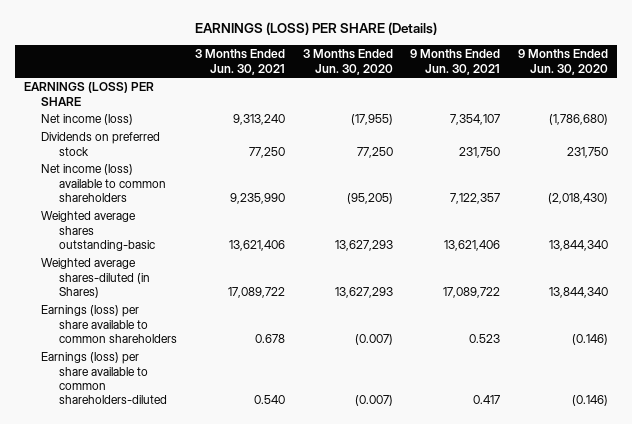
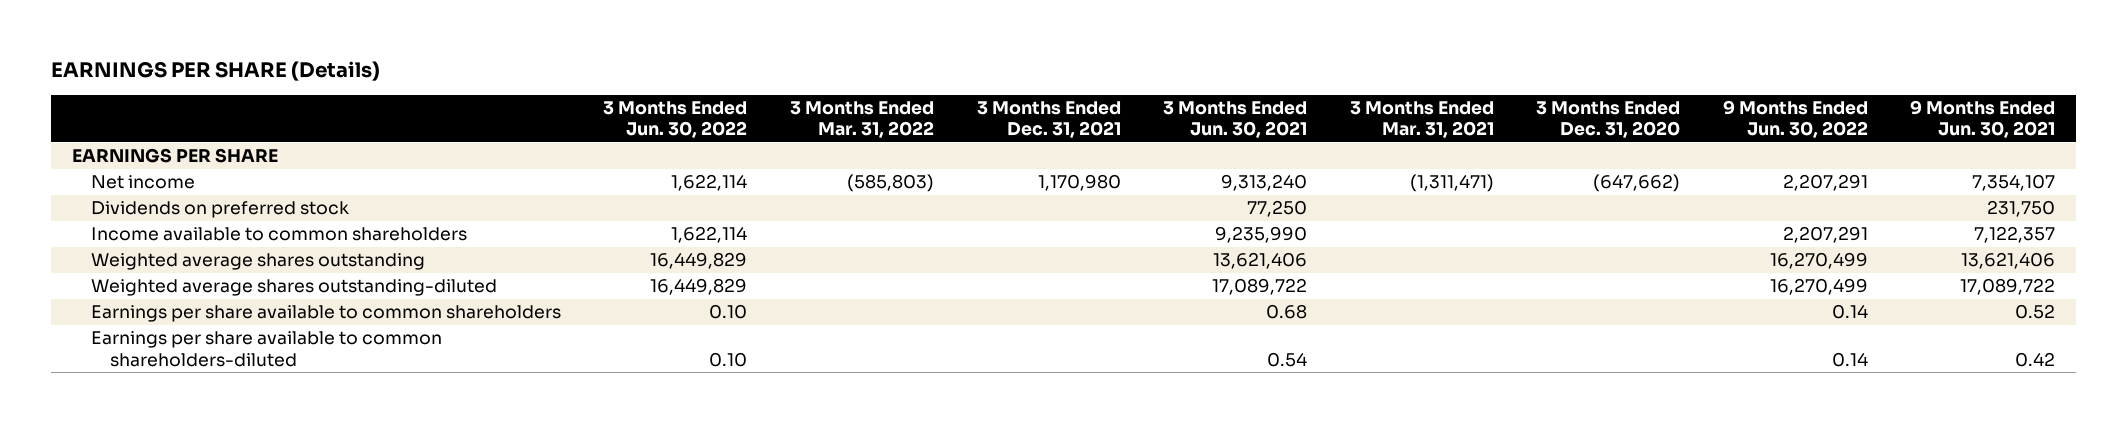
[194,22,437,36] EARNINGS (LOSS) PER SHARE (Details) -> [50,61,380,82] EARNINGS PER SHARE (Details)
[302,49,393,75] 3 Months Ended Jun. 30, 2020 -> none
[518,49,609,75] 9 Months Ended Jun. 30, 2020 -> none
none -> [603,100,748,139] 3 Months Ended Jun. 30, 2022
none -> [789,100,934,139] 3 Months Ended Mar. 31, 2022
none -> [976,100,1121,139] 3 Months Ended Dec. 31, 2021
none -> [1349,100,1494,139] 3 Months Ended Mar. 31, 2021
none -> [1536,100,1681,139] 3 Months Ended Dec. 31, 2020
none -> [1722,99,1868,139] 9 Months Ended Jun. 30, 2022
[23,82,154,106] EARNINGS (LOSS) PER SHARE -> [71,148,278,164] EARNINGS PER SHARE
[41,114,134,126] Net income (loss) -> [90,175,195,190] Net income
[41,164,167,203] Net income (loss) available to common shareholders -> [90,227,467,242] Income available to common shareholders
[41,211,156,252] Weighted average shares outstanding-basic -> [90,253,425,271] Weighted average shares outstanding
[41,258,151,299] Weighted average shares-diluted (in Shares) -> [90,279,497,297] Weighted average shares outstanding-diluted
[41,305,178,344] Earnings (loss) per share available to common shareholders -> [90,305,561,323] Earnings per share available to common shareholders
[254,334,285,344] 0.678 -> [1266,304,1308,320] 0.68
[469,334,501,344] 0.523 -> [2015,304,2056,320] 0.52
[41,352,168,405] Earnings (loss) per share available to common shareholders-diluted -> [90,331,442,367] Earnings per share available to common shareholders-diluted
[253,395,285,405] 0.540 -> [1267,351,1308,367] 0.54
[473,395,501,405] 0.417 -> [2015,351,2056,367] 0.42

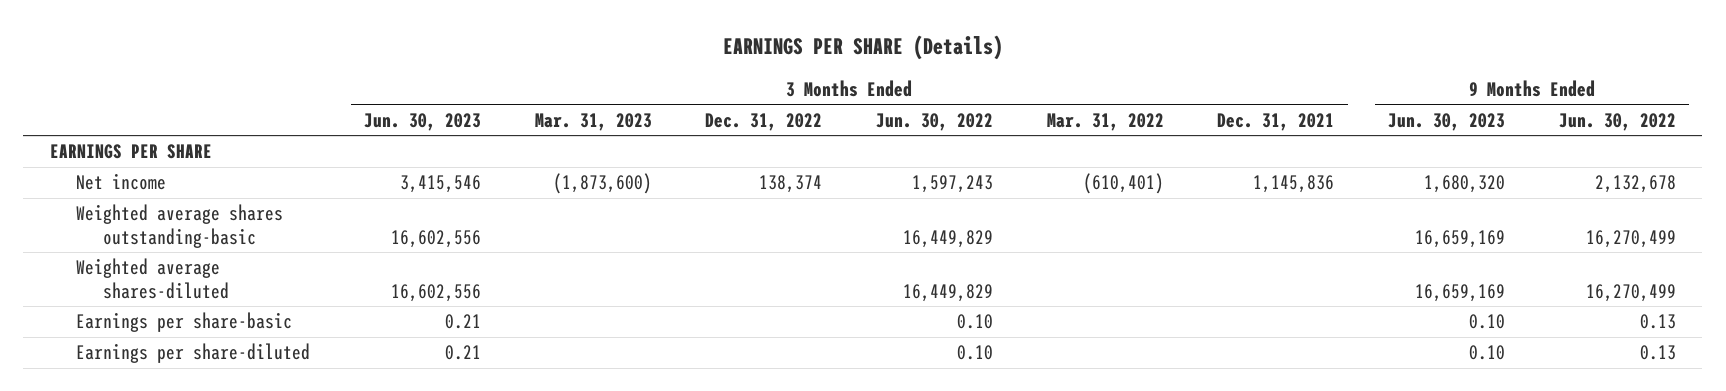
[1163,100,1308,139] 3 Months Ended Jun. 30, 2021 -> none
[1349,100,1494,139] 3 Months Ended Mar. 31, 2021 -> none
[1536,100,1681,139] 3 Months Ended Dec. 31, 2020 -> none
[1910,99,2056,139] 9 Months Ended Jun. 30, 2021 -> none
none -> [364,112,482,131] Jun. 30, 2023
none -> [534,112,652,131] Mar. 31, 2023
none -> [705,112,823,131] Dec. 31, 2022
none -> [1387,112,1505,131] Jun. 30, 2023
[90,201,349,219] Dividends on preferred stock -> none
[90,227,467,242] Income available to common shareholders -> none
[671,174,748,192] 1,622,114 -> [911,175,993,194] 1,597,243
[846,174,934,193] (585,803) -> [1082,173,1164,195] (610,401)
[1037,174,1121,192] 1,170,980 -> [1253,175,1335,194] 1,145,836
[1782,174,1868,192] 2,207,291 -> [1594,175,1676,194] 2,132,678
[90,253,425,271] Weighted average shares outstanding -> [76,204,284,248] Weighted average shares outstanding-basic
[90,279,497,297] Weighted average shares outstanding-diluted -> [76,258,229,299] Weighted average shares-diluted
[90,305,561,323] Earnings per share available to common shareholders -> [76,312,293,333] Earnings per share-basic
[1831,304,1868,320] 0.14 -> [1639,314,1676,330] 0.13
[90,331,442,367] Earnings per share available to common shareholders-diluted -> [76,343,311,364] Earnings per share-diluted
[1831,351,1868,367] 0.14 -> [1639,345,1676,361] 0.13

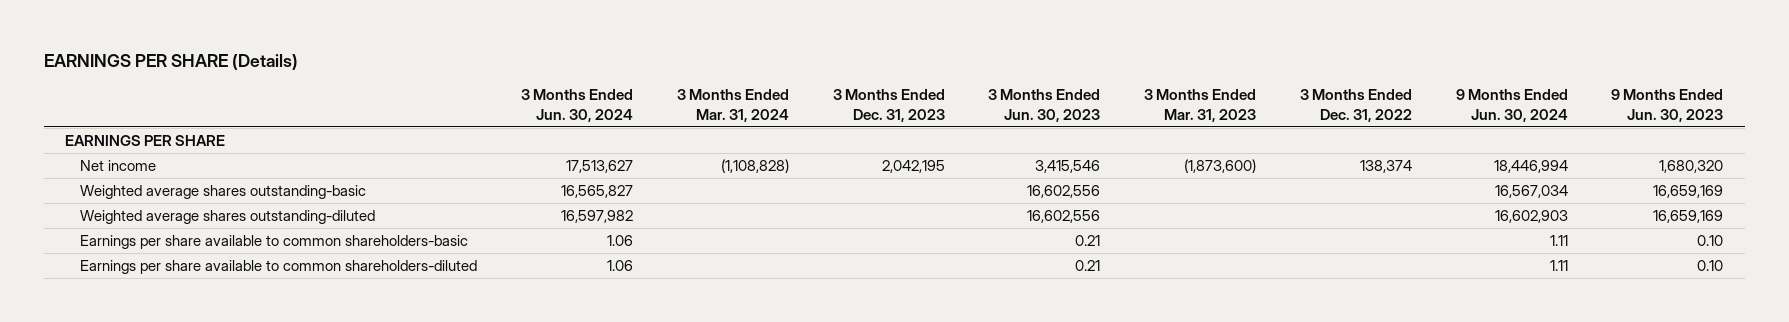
[875,112,993,131] Jun. 30, 2022 -> none
[1046,112,1164,131] Mar. 31, 2022 -> none
[1217,112,1335,131] Dec. 31, 2021 -> none
[1558,112,1676,131] Jun. 30, 2022 -> none
none -> [521,89,634,122] 3 Months Ended Jun. 30, 2024
none -> [676,89,789,122] 3 Months Ended Mar. 31, 2024
none -> [832,89,945,122] 3 Months Ended Dec. 31, 2023
none -> [1455,89,1568,122] 9 Months Ended Jun. 30, 2024
[76,258,229,299] Weighted average shares-diluted -> [80,210,376,225] Weighted average shares outstanding-diluted
[76,312,293,333] Earnings per share-basic -> [80,235,469,250] Earnings per share available to common shareholders-basic
[76,343,311,364] Earnings per share-diluted -> [80,260,478,275] Earnings per share available to common shareholders-diluted

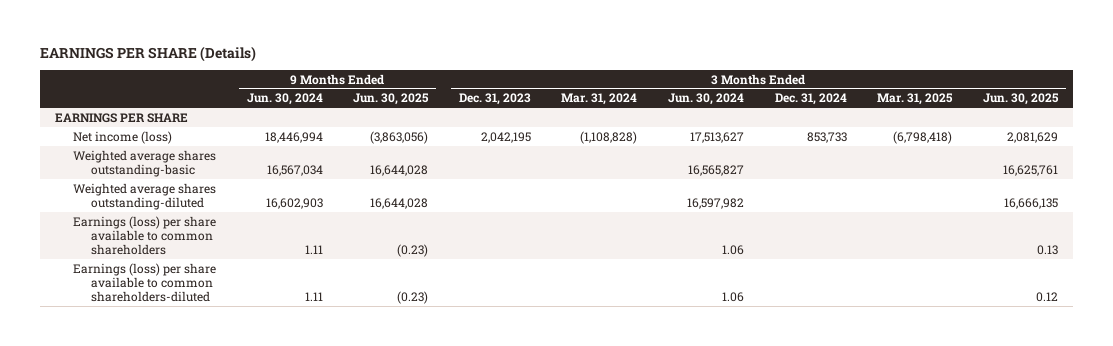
[988,89,1101,122] 3 Months Ended Jun. 30, 2023 -> none
[1144,89,1257,122] 3 Months Ended Mar. 31, 2023 -> none
[1299,89,1412,122] 3 Months Ended Dec. 31, 2022 -> none
[1611,89,1724,122] 9 Months Ended Jun. 30, 2023 -> none
none -> [353,93,430,106] Jun. 30, 2025
none -> [774,93,847,106] Dec. 31, 2024
none -> [877,93,954,106] Mar. 31, 2025
none -> [983,93,1060,106] Jun. 30, 2025
[80,160,157,172] Net income -> [72,130,172,144] Net income (loss)
[80,235,469,250] Earnings per share available to common shareholders-basic -> [72,215,216,255] Earnings (loss) per share available to common shareholders
[80,260,478,275] Earnings per share available to common shareholders-diluted -> [72,262,216,302] Earnings (loss) per share available to common shareholders-diluted

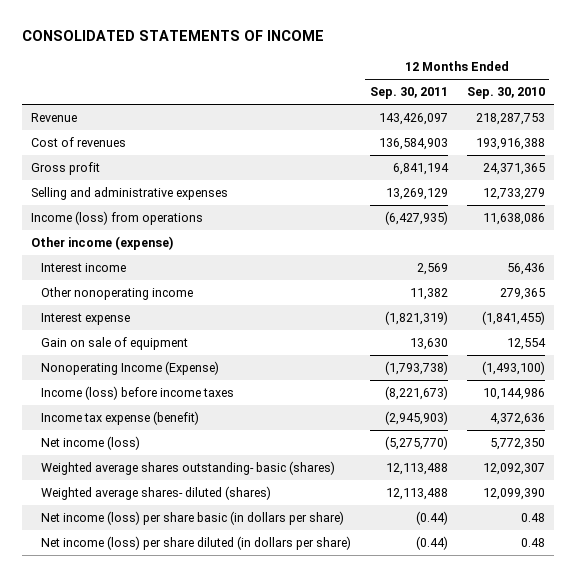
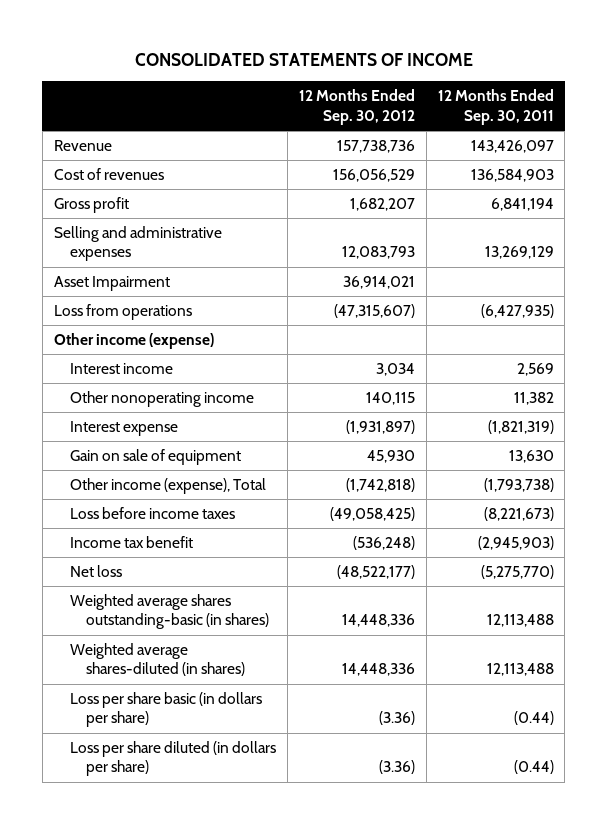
[466,87,545,100] Sep. 30, 2010 -> none
none -> [298,89,415,125] 12 Months Ended Sep. 30, 2012
none -> [53,275,170,291] Asset Impairment
[31,211,204,226] Income (loss) from operations -> [53,303,192,320] Loss from operations
[41,361,220,376] Nonoperating Income (Expense) -> [70,477,267,494] Other income (expense), Total
[41,386,235,401] Income (loss) before income taxes -> [70,506,236,519] Loss before income taxes
[41,411,200,426] Income tax expense (benefit) -> [70,535,194,548] Income tax benefit
[41,436,141,451] Net income (loss) -> [70,564,123,577] Net loss
[41,461,336,476] Weighted average shares outstanding- basic (shares) -> [70,593,270,630] Weighted average shares outstanding-basic (in shares)
[41,486,272,501] Weighted average shares- diluted (shares) -> [70,642,246,677] Weighted average shares-diluted (in shares)
[41,511,345,526] Net income (loss) per share basic (in dollars per share) -> [70,691,263,728] Loss per share basic (in dollars per share)
[41,536,352,551] Net income (loss) per share diluted (in dollars per share) -> [70,740,277,777] Loss per share diluted (in dollars per share)

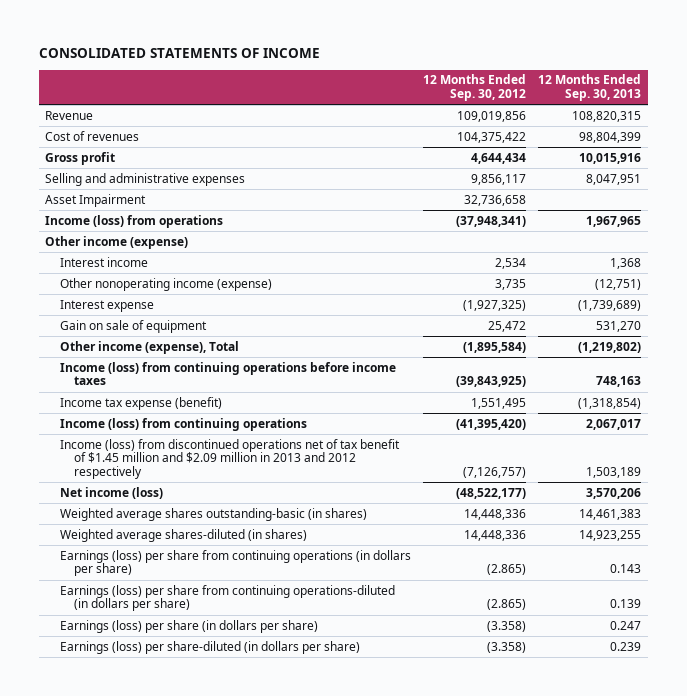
[437,89,554,125] 12 Months Ended Sep. 30, 2011 -> none
none -> [538,74,642,101] 12 Months Ended Sep. 30, 2013
[336,139,415,153] 157,738,736 -> [456,110,526,122] 109,019,856
[332,168,415,182] 156,056,529 -> [456,131,526,143] 104,375,422
[349,197,415,211] 1,682,207 -> [470,152,526,164] 4,644,434
[341,246,415,260] 12,083,793 -> [470,173,526,185] 9,856,117
[342,275,415,289] 36,914,021 -> [463,194,526,206] 32,736,658
[53,303,192,320] Loss from operations -> [45,214,224,228] Income (loss) from operations
[333,303,415,318] (47,315,607) -> [455,215,526,227] (37,948,341)
[375,362,415,376] 3,034 -> [494,257,526,269] 2,534
[70,390,255,407] Other nonoperating income -> [59,277,272,291] Other nonoperating income (expense)
[365,391,415,405] 140,115 -> [494,278,526,290] 3,735
[345,419,415,434] (1,931,897) -> [462,299,526,311] (1,927,325)
[366,449,415,463] 45,930 -> [487,320,526,332] 25,472
[345,477,415,492] (1,742,818) -> [462,341,526,353] (1,895,584)
[70,506,236,519] Loss before income taxes -> [59,361,396,386] Income (loss) from continuing operations before income taxes
[329,506,415,521] (49,058,425) -> [455,376,526,388] (39,843,925)
[70,535,194,548] Income tax benefit -> [59,396,222,410] Income tax expense (benefit)
[352,535,415,550] (536,248) -> [470,397,526,409] 1,551,495
none -> [59,417,307,431] Income (loss) from continuing operations
none -> [59,438,400,480] Income (loss) from discontinued operations net of tax benefit of $1.45 million and $2.09 million in 2013 and 2012 respectively
[70,564,123,577] Net loss -> [59,486,163,499] Net income (loss)
none -> [59,549,411,577] Earnings (loss) per share from continuing operations (in dollars per share)
none -> [59,584,395,612] Earnings (loss) per share from continuing operations-diluted (in dollars per share)
[70,691,263,728] Loss per share basic (in dollars per share) -> [59,619,318,633] Earnings (loss) per share (in dollars per share)
[378,711,415,726] (3.36) -> [486,620,526,632] (3.358)
[70,740,277,777] Loss per share diluted (in dollars per share) -> [59,640,360,654] Earnings (loss) per share-diluted (in dollars per share)
[378,760,415,775] (3.36) -> [486,641,526,653] (3.358)

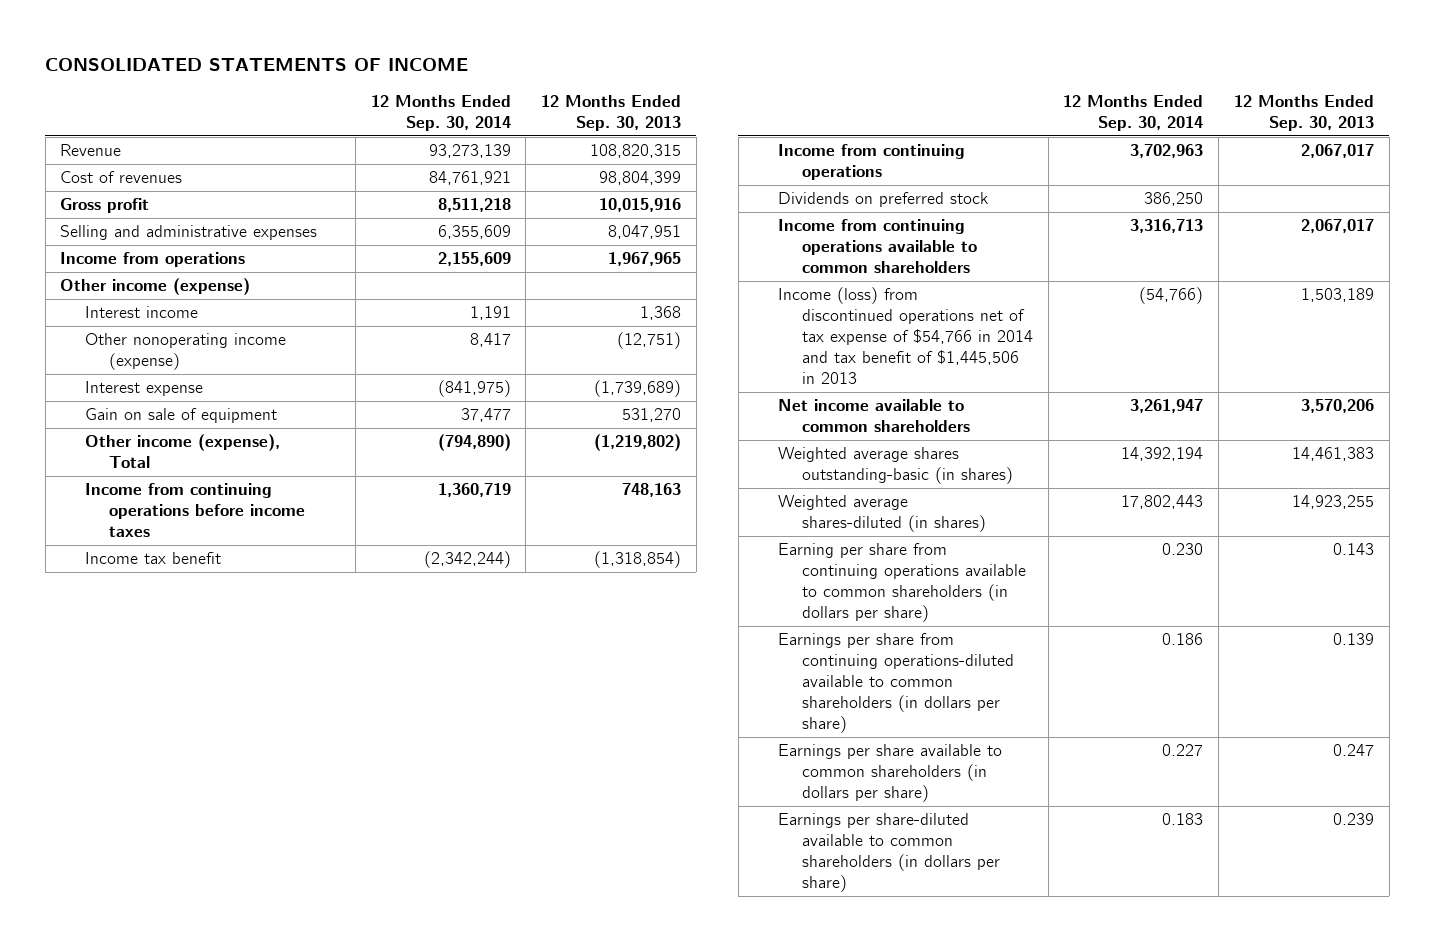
[422,74,526,101] 12 Months Ended Sep. 30, 2012 -> none
none -> [370,94,511,131] 12 Months Ended Sep. 30, 2014
[45,193,147,207] Asset Impairment -> none
[45,214,224,228] Income (loss) from operations -> [60,252,246,268] Income from operations
[59,361,396,386] Income (loss) from continuing operations before income taxes -> [84,483,305,538] Income from continuing operations before income taxes
[59,396,222,410] Income tax expense (benefit) -> [84,552,221,565] Income tax benefit
none -> [777,144,965,181] Income from continuing operations
none -> [777,192,988,208] Dividends on preferred stock
[59,417,307,431] Income (loss) from continuing operations -> [777,219,977,274] Income from continuing operations available to common shareholders
[59,438,400,480] Income (loss) from discontinued operations net of tax benefit of $1.45 million and $2.09 million in 2013 and 2012 respectively -> [777,287,1033,384] Income (loss) from discontinued operations net of tax expense of $54,766 in 2014 and tax benefit of $1,445,506 in 2013
[59,486,163,499] Net income (loss) -> [777,399,970,433] Net income available to common shareholders
[59,549,411,577] Earnings (loss) per share from continuing operations (in dollars per share) -> [777,543,1026,623] Earning per share from continuing operations available to common shareholders (in dollars per share)
[59,584,395,612] Earnings (loss) per share from continuing operations-diluted (in dollars per share) -> [777,633,1014,733] Earnings per share from continuing operations-diluted available to common shareholders (in dollars per share)
[59,619,318,633] Earnings (loss) per share (in dollars per share) -> [777,744,1002,803] Earnings per share available to common shareholders (in dollars per share)
[59,640,360,654] Earnings (loss) per share-diluted (in dollars per share) -> [777,813,1000,893] Earnings per share-diluted available to common shareholders (in dollars per share)

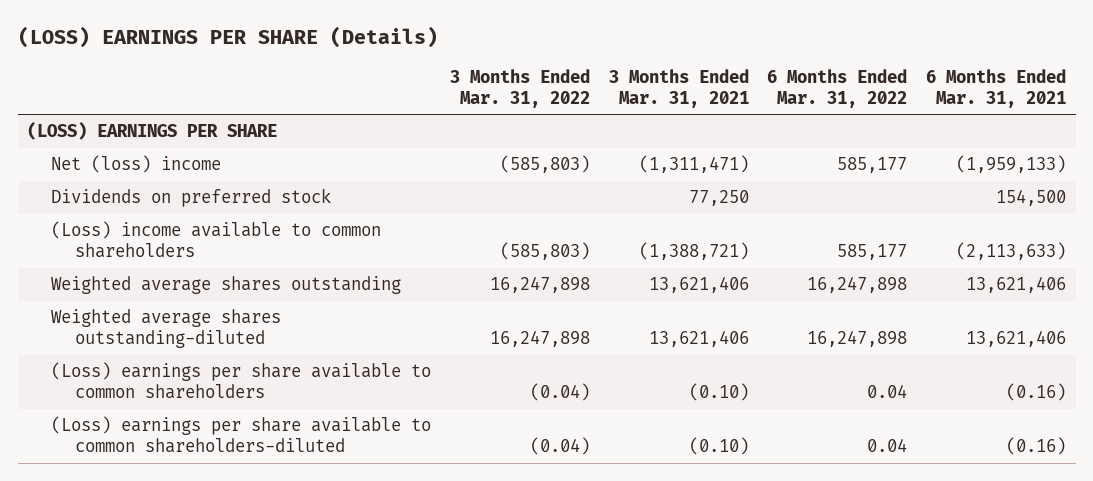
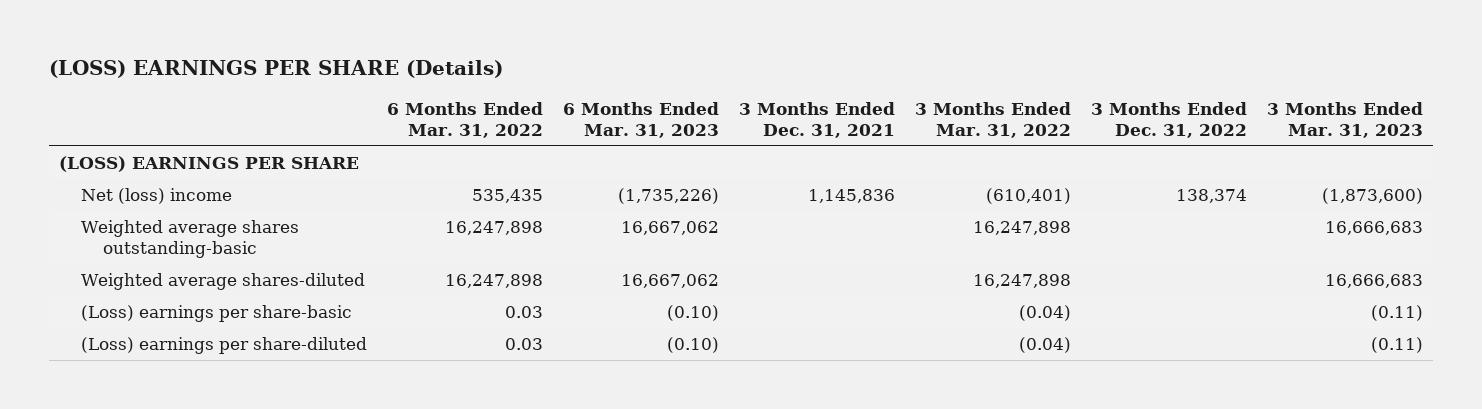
[608,68,749,109] 3 Months Ended Mar. 31, 2021 -> none
[926,68,1067,109] 6 Months Ended Mar. 31, 2021 -> none
none -> [562,101,719,138] 6 Months Ended Mar. 31, 2023
none -> [739,101,896,138] 3 Months Ended Dec. 31, 2021
none -> [1091,101,1248,138] 3 Months Ended Dec. 31, 2022
none -> [1267,101,1424,138] 3 Months Ended Mar. 31, 2023
[51,188,332,208] Dividends on preferred stock -> none
[51,221,382,259] (Loss) income available to common shareholders -> none
[499,155,590,174] (585,803) -> [986,188,1072,205] (610,401)
[837,157,908,174] 585,177 -> [471,189,543,204] 535,435
[51,276,402,295] Weighted average shares outstanding -> [80,220,299,259] Weighted average shares outstanding-basic
[51,309,282,349] Weighted average shares outstanding-diluted -> [80,273,365,291] Weighted average shares-diluted
[51,362,432,400] (Loss) earnings per share available to common shareholders -> [80,305,352,323] (Loss) earnings per share-basic
[867,384,908,399] 0.04 -> [504,306,543,319] 0.03
[51,416,432,454] (Loss) earnings per share available to common shareholders-diluted -> [80,337,367,355] (Loss) earnings per share-diluted
[867,438,908,453] 0.04 -> [504,338,543,351] 0.03

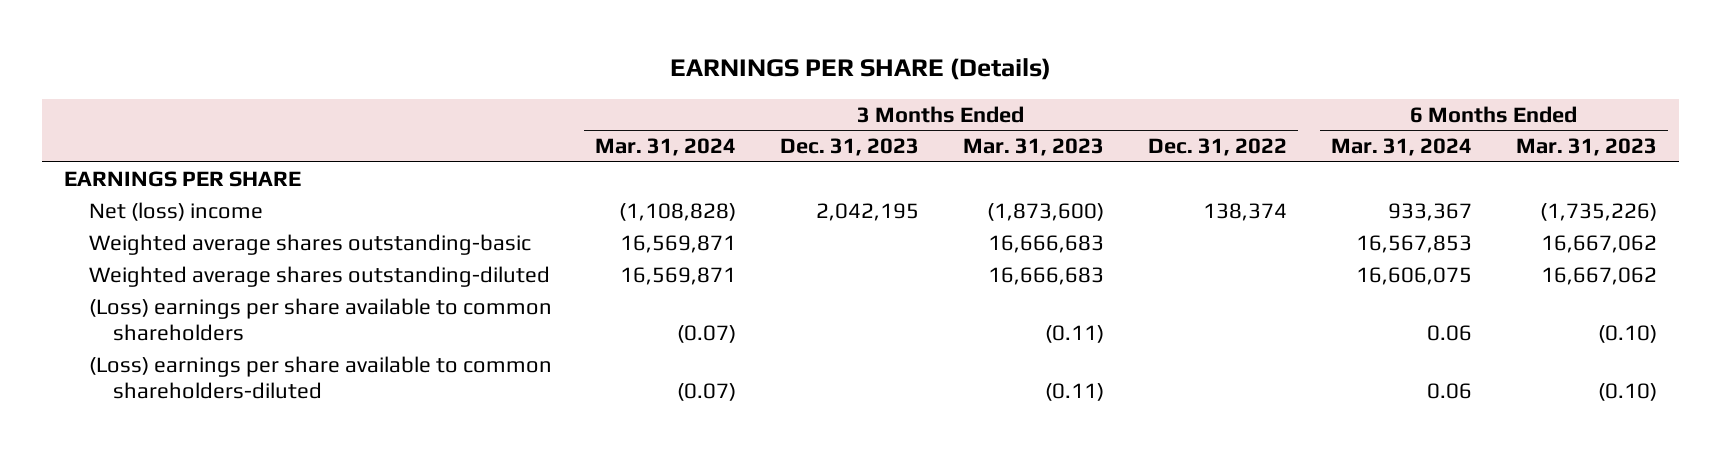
[48,60,503,79] (LOSS) EARNINGS PER SHARE (Details) -> [669,58,1051,81] EARNINGS PER SHARE (Details)
[386,101,543,138] 6 Months Ended Mar. 31, 2022 -> none
[739,101,896,138] 3 Months Ended Dec. 31, 2021 -> none
[915,101,1072,138] 3 Months Ended Mar. 31, 2022 -> none
none -> [595,138,737,157] Mar. 31, 2024
none -> [780,138,920,157] Dec. 31, 2023
none -> [1331,138,1473,157] Mar. 31, 2024
[58,156,359,173] (LOSS) EARNINGS PER SHARE -> [64,171,302,188] EARNINGS PER SHARE
[80,273,365,291] Weighted average shares-diluted -> [88,266,550,288] Weighted average shares outstanding-diluted
[80,305,352,323] (Loss) earnings per share-basic -> [88,298,552,342] (Loss) earnings per share available to common shareholders
[80,337,367,355] (Loss) earnings per share-diluted -> [88,356,552,400] (Loss) earnings per share available to common shareholders-diluted

